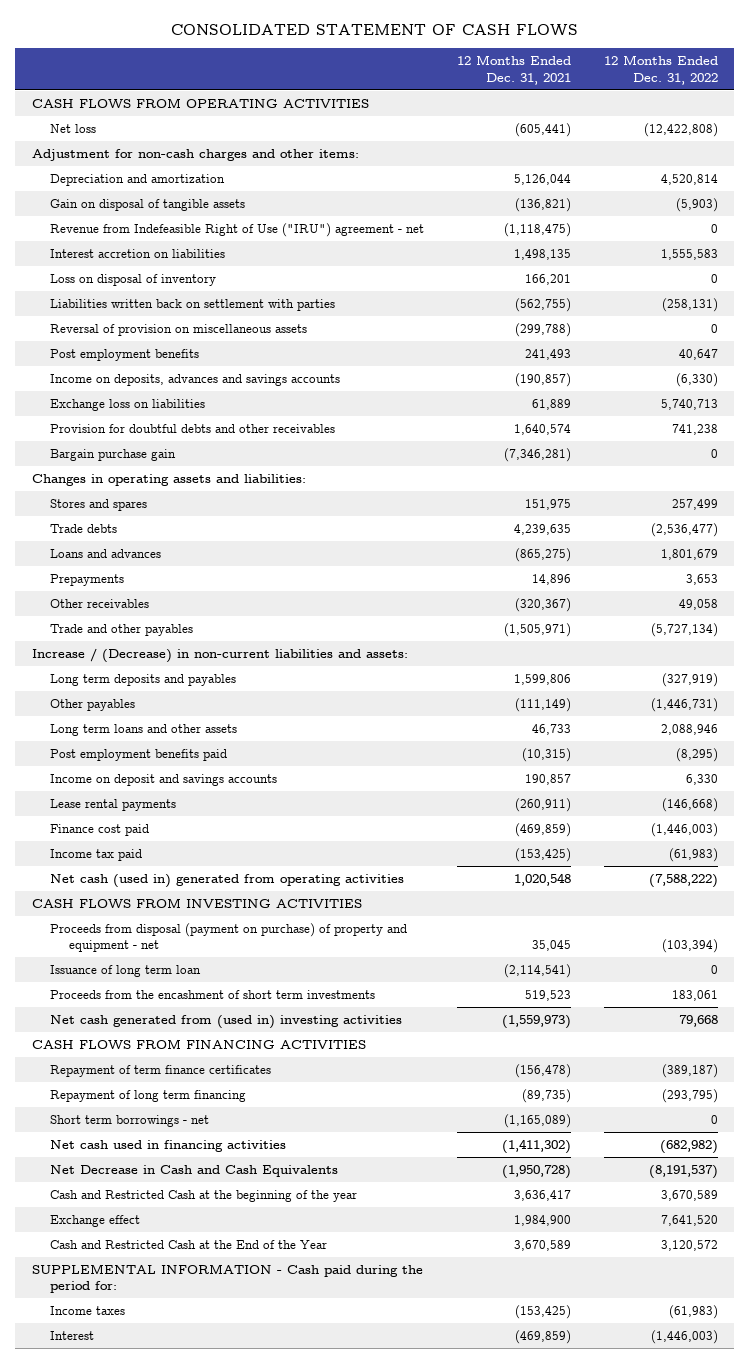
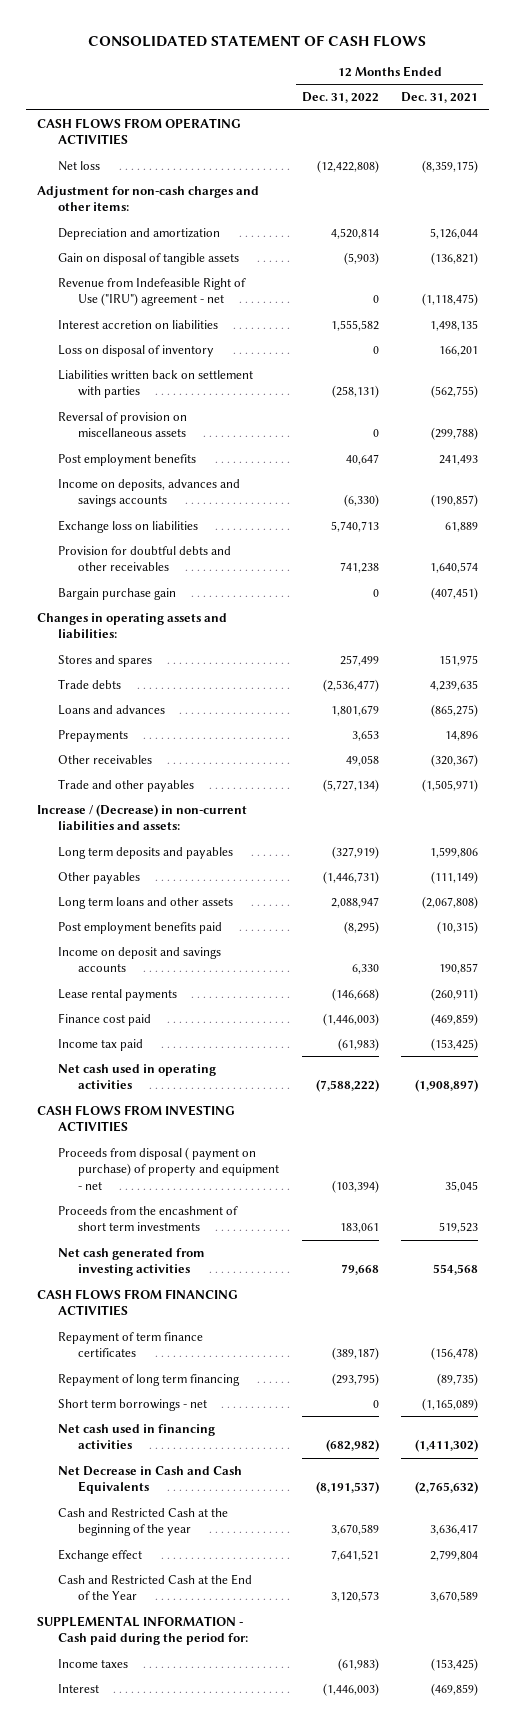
[514,122,571,137] (605,441) -> [421,159,478,173] (8,359,175)
[660,248,718,260] 1,555,583 -> [330,319,379,331] 1,555,582
[503,447,571,462] (7,346,281) -> [430,586,478,600] (407,451)
[531,723,571,735] 46,733 -> [421,895,478,909] (2,067,808)
[660,723,718,735] 2,088,946 -> [330,896,379,908] 2,088,947
[50,873,405,888] Net cash (used in) generated from operating activities -> [57,1063,216,1090] Net cash used in operating activities
[513,872,571,886] 1,020,548 -> [414,1079,478,1093] (1,908,897)
[50,964,202,977] Issuance of long term loan -> none
[50,922,408,953] Proceeds from disposal (payment on purchase) of property and equipment - net -> [57,1146,280,1190] Proceeds from disposal ( payment on purchase) of property and equipment - net
[50,1014,403,1029] Net cash generated from (used in) investing activities -> [57,1247,205,1277] Net cash generated from investing activities
[501,1014,571,1029] (1,559,973) -> [432,1264,478,1276] 554,568
[501,1164,571,1179] (1,950,728) -> [414,1481,478,1495] (2,765,632)
[513,1214,571,1226] 1,984,900 -> [429,1549,478,1561] 2,799,804
[660,1214,718,1226] 7,641,520 -> [330,1549,379,1561] 7,641,521
[660,1239,718,1251] 3,120,572 -> [330,1591,379,1603] 3,120,573

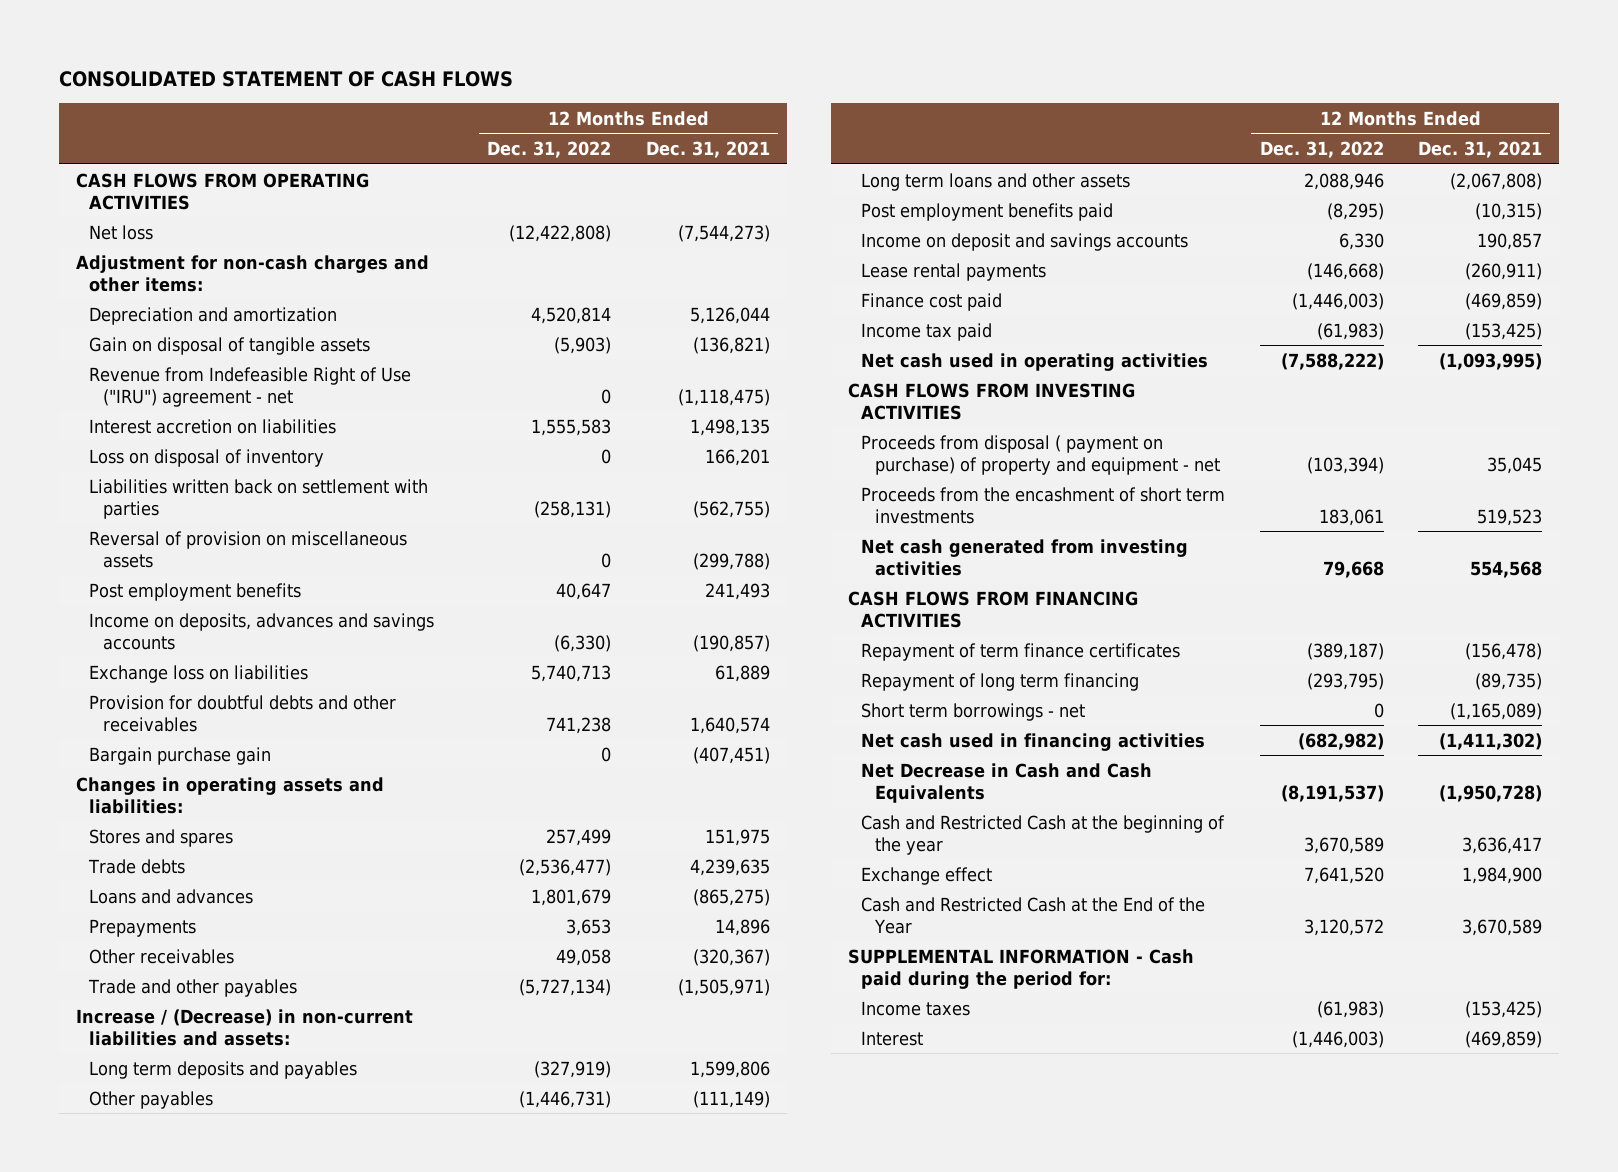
[421,159,478,173] (8,359,175) -> [677,224,770,242] (7,544,273)
[330,319,379,331] 1,555,582 -> [531,418,612,436] 1,555,583
[330,896,379,908] 2,088,947 -> [1303,172,1384,190] 2,088,946
[414,1079,478,1093] (1,908,897) -> [1438,352,1542,370] (1,093,995)
[414,1481,478,1495] (2,765,632) -> [1438,784,1542,802] (1,950,728)
[330,1549,379,1561] 7,641,521 -> [1303,866,1384,884] 7,641,520
[429,1549,478,1561] 2,799,804 -> [1461,866,1542,884] 1,984,900
[330,1591,379,1603] 3,120,573 -> [1303,918,1384,936] 3,120,572

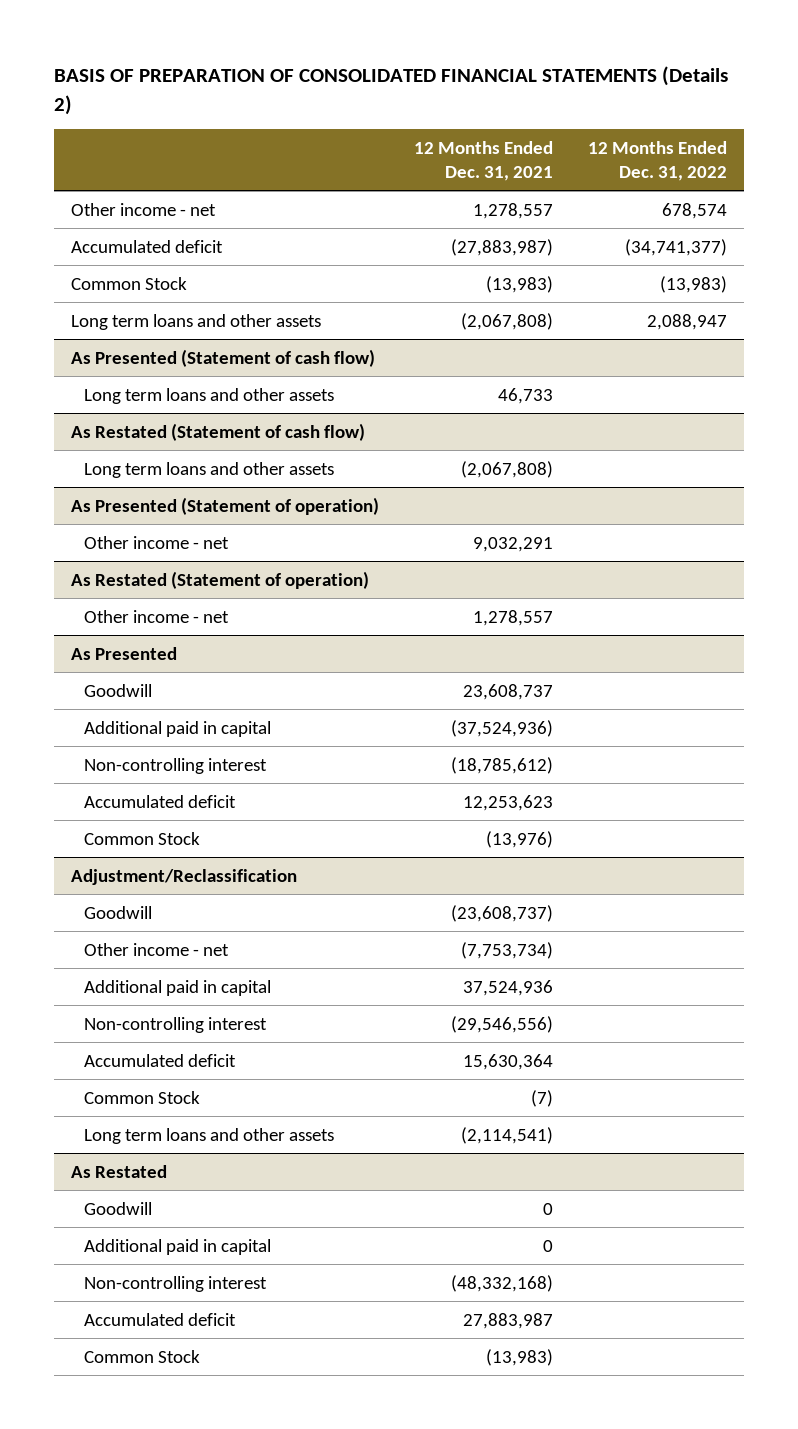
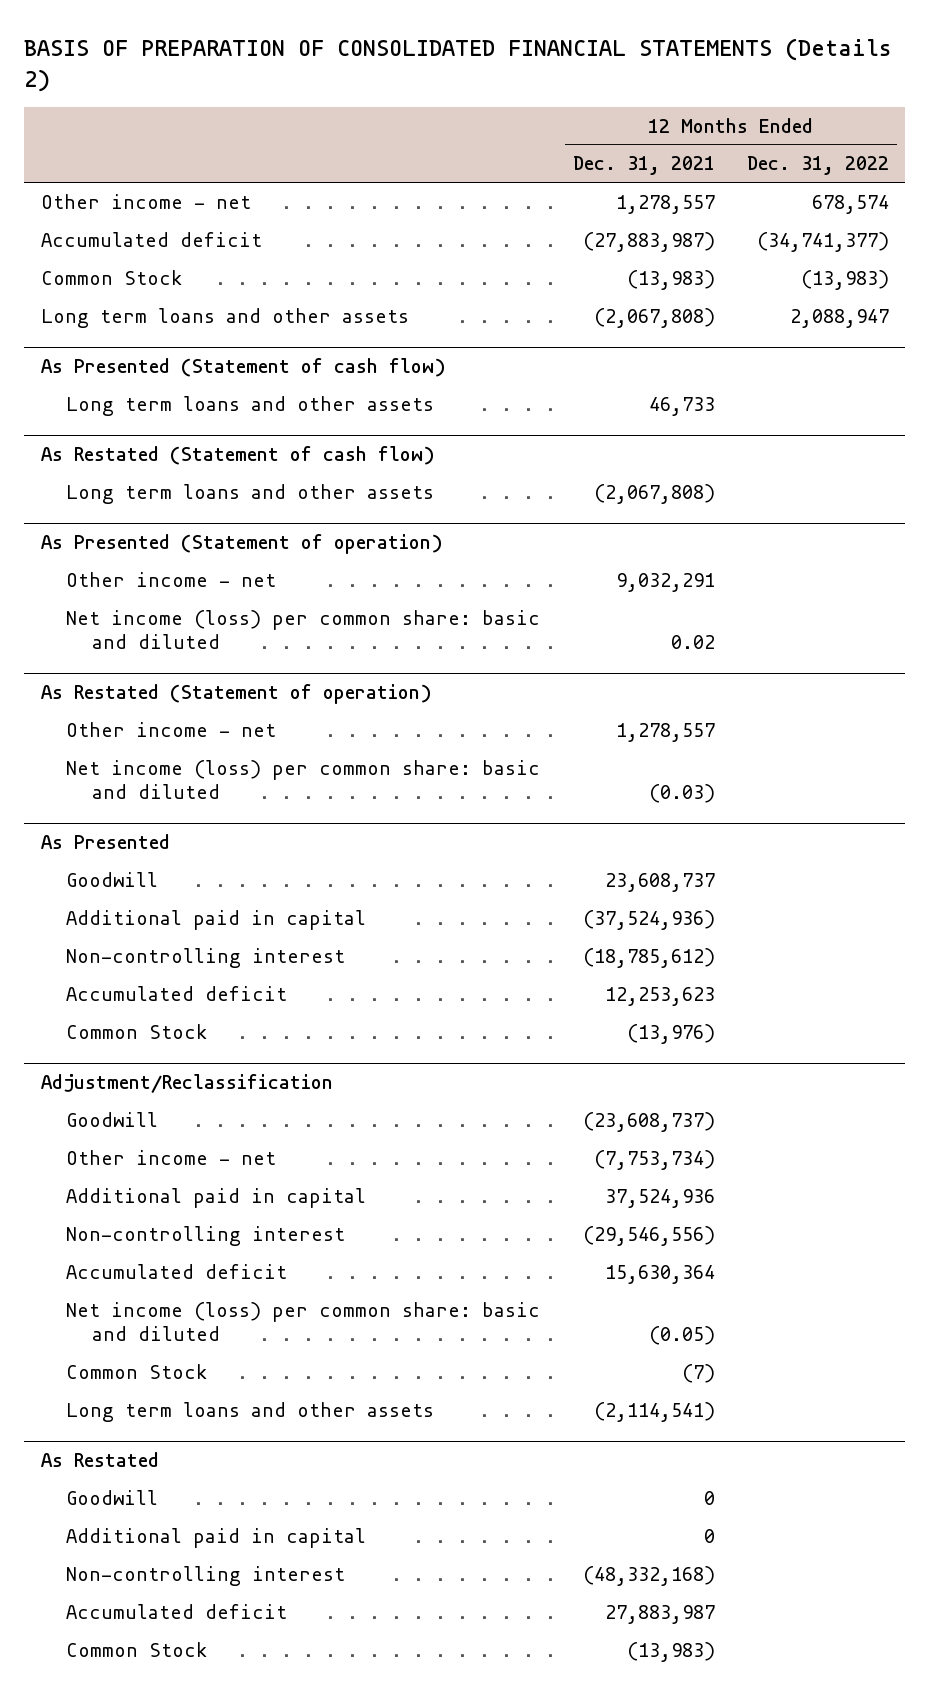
none -> [66,609,541,650] Net income (loss) per common share: basic and diluted
none -> [66,759,541,800] Net income (loss) per common share: basic and diluted
none -> [66,1301,541,1342] Net income (loss) per common share: basic and diluted

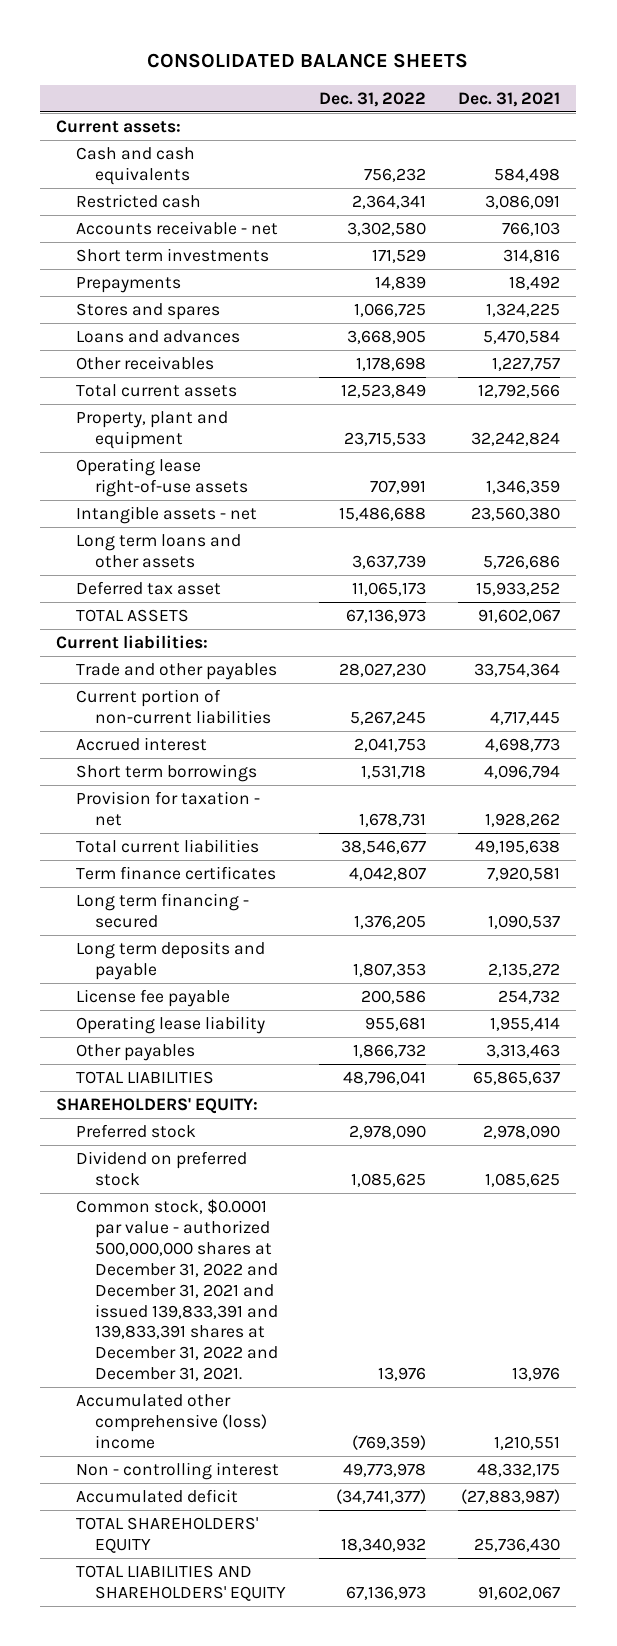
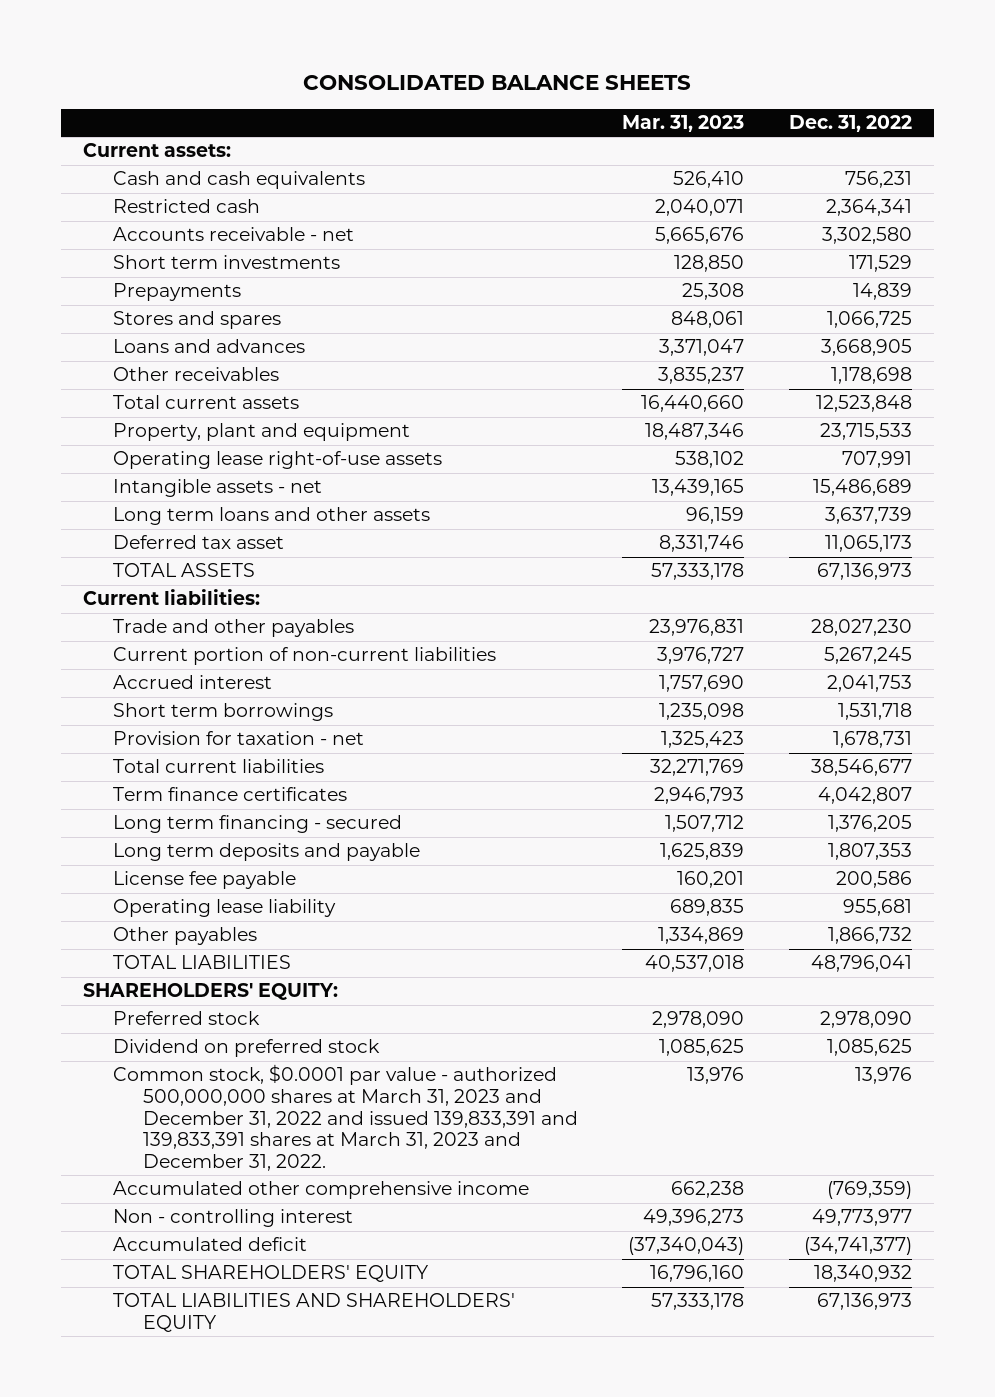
[458,91,561,107] Dec. 31, 2021 -> none
none -> [622,114,745,132] Mar. 31, 2023
[363,167,426,182] 756,232 -> [844,171,912,189] 756,231
[340,384,426,399] 12,523,849 -> [815,395,912,413] 12,523,848
[338,507,426,522] 15,486,688 -> [812,479,912,497] 15,486,689
[75,1199,279,1382] Common stock, $0.0001 par value - authorized 500,000,000 shares at December 31, 2022 and December 31, 2021 and issued 139,833,391 and 139,833,391 shares at December 31, 2022 and December 31, 2021. -> [112,1064,578,1171] Common stock, $0.0001 par value - authorized 500,000,000 shares at March 31, 2023 and December 31, 2022 and issued 139,833,391 and 139,833,391 shares at March 31, 2023 and December 31, 2022.
[75,1394,268,1449] Accumulated other comprehensive (loss) income -> [112,1181,529,1200] Accumulated other comprehensive income
[342,1463,426,1478] 49,773,978 -> [811,1209,912,1227] 49,773,977

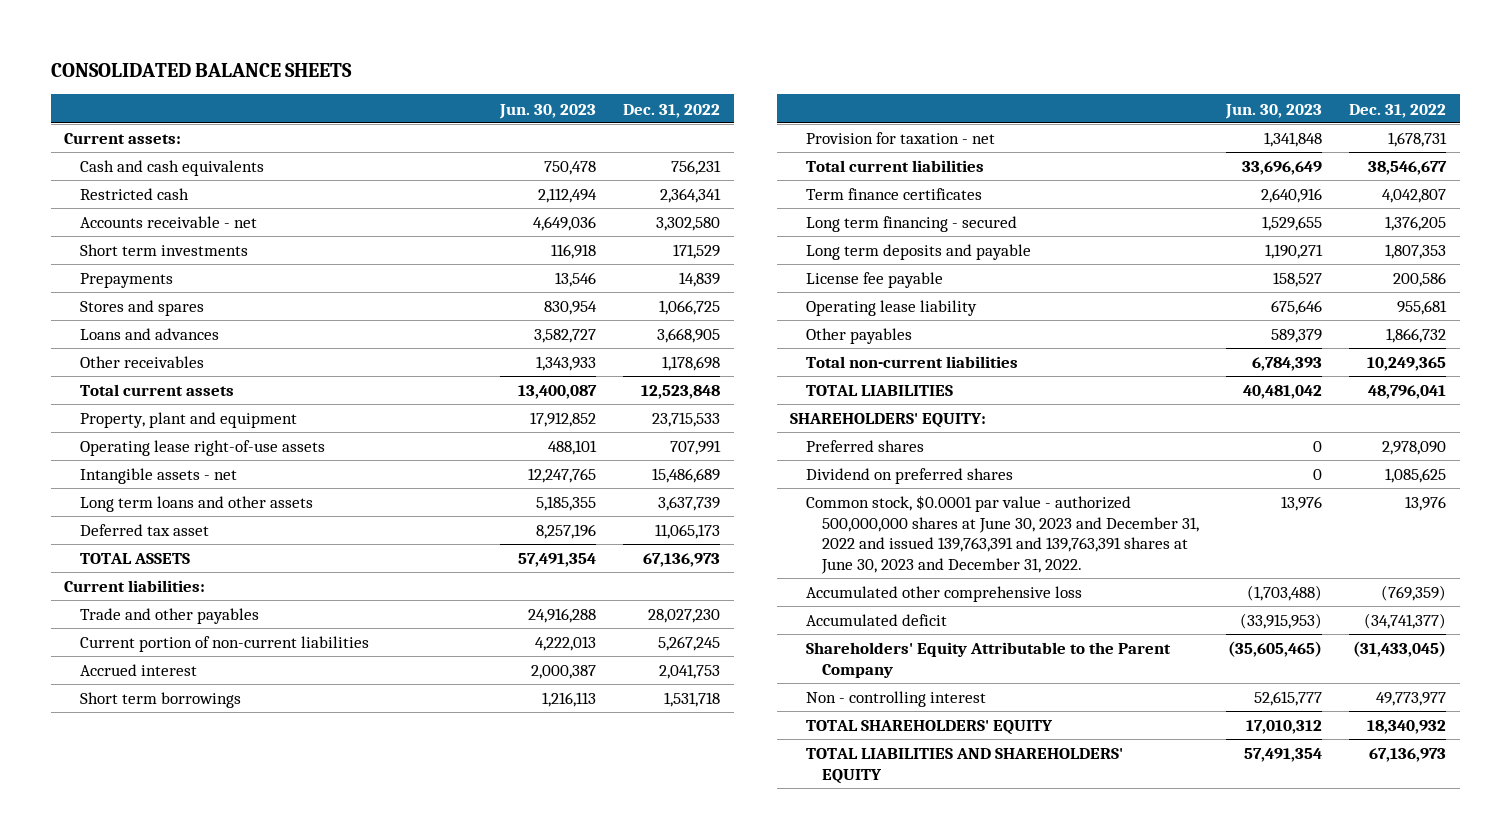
[622,114,745,132] Mar. 31, 2023 -> none
none -> [499,103,597,119] Jun. 30, 2023
none -> [806,356,1019,369] Total non-current liabilities
[112,1011,260,1026] Preferred stock -> [806,440,925,453] Preferred shares
[112,1039,380,1058] Dividend on preferred stock -> [806,468,1014,485] Dividend on preferred shares
[112,1064,578,1171] Common stock, $0.0001 par value - authorized 500,000,000 shares at March 31, 2023 and December 31, 2022 and issued 139,833,391 and 139,833,391 shares at March 31, 2023 and December 31, 2022. -> [806,495,1200,574] Common stock, $0.0001 par value - authorized 500,000,000 shares at June 30, 2023 and December 31, 2022 and issued 139,763,391 and 139,763,391 shares at June 30, 2023 and December 31, 2022.
[112,1181,529,1200] Accumulated other comprehensive income -> [806,586,1083,603] Accumulated other comprehensive loss
none -> [806,642,1172,678] Shareholders' Equity Attributable to the Parent Company
[112,1209,353,1228] Non - controlling interest -> [806,691,987,708] Non - controlling interest

